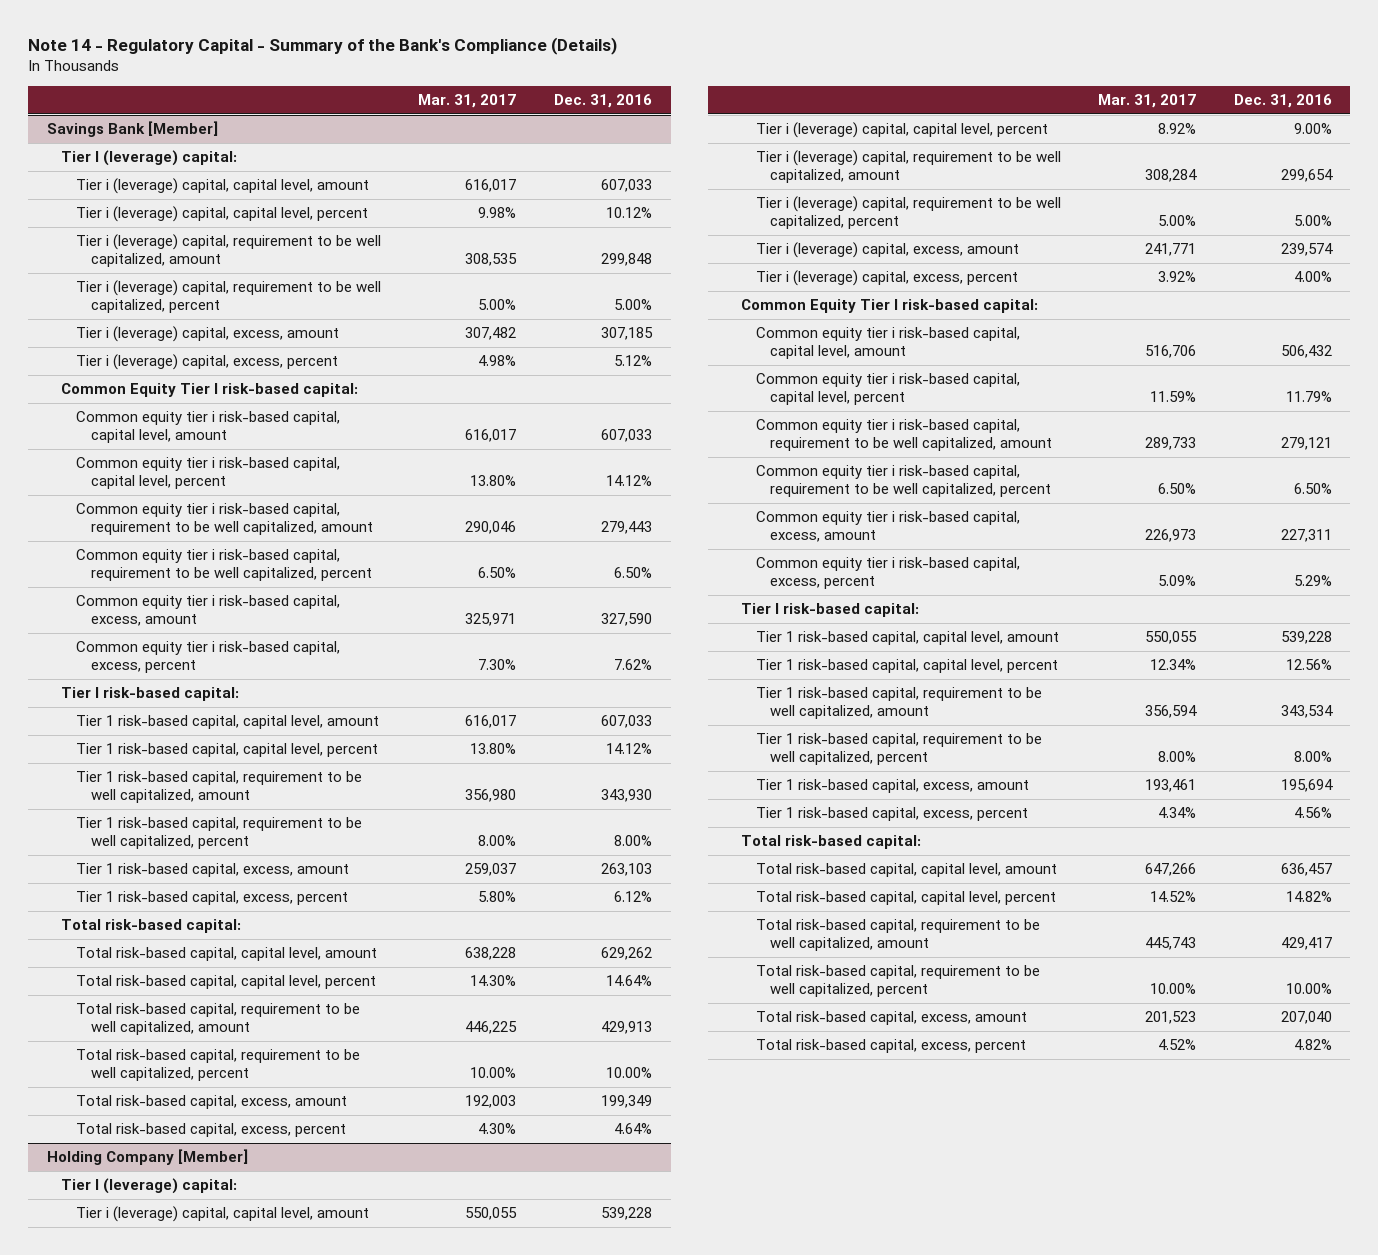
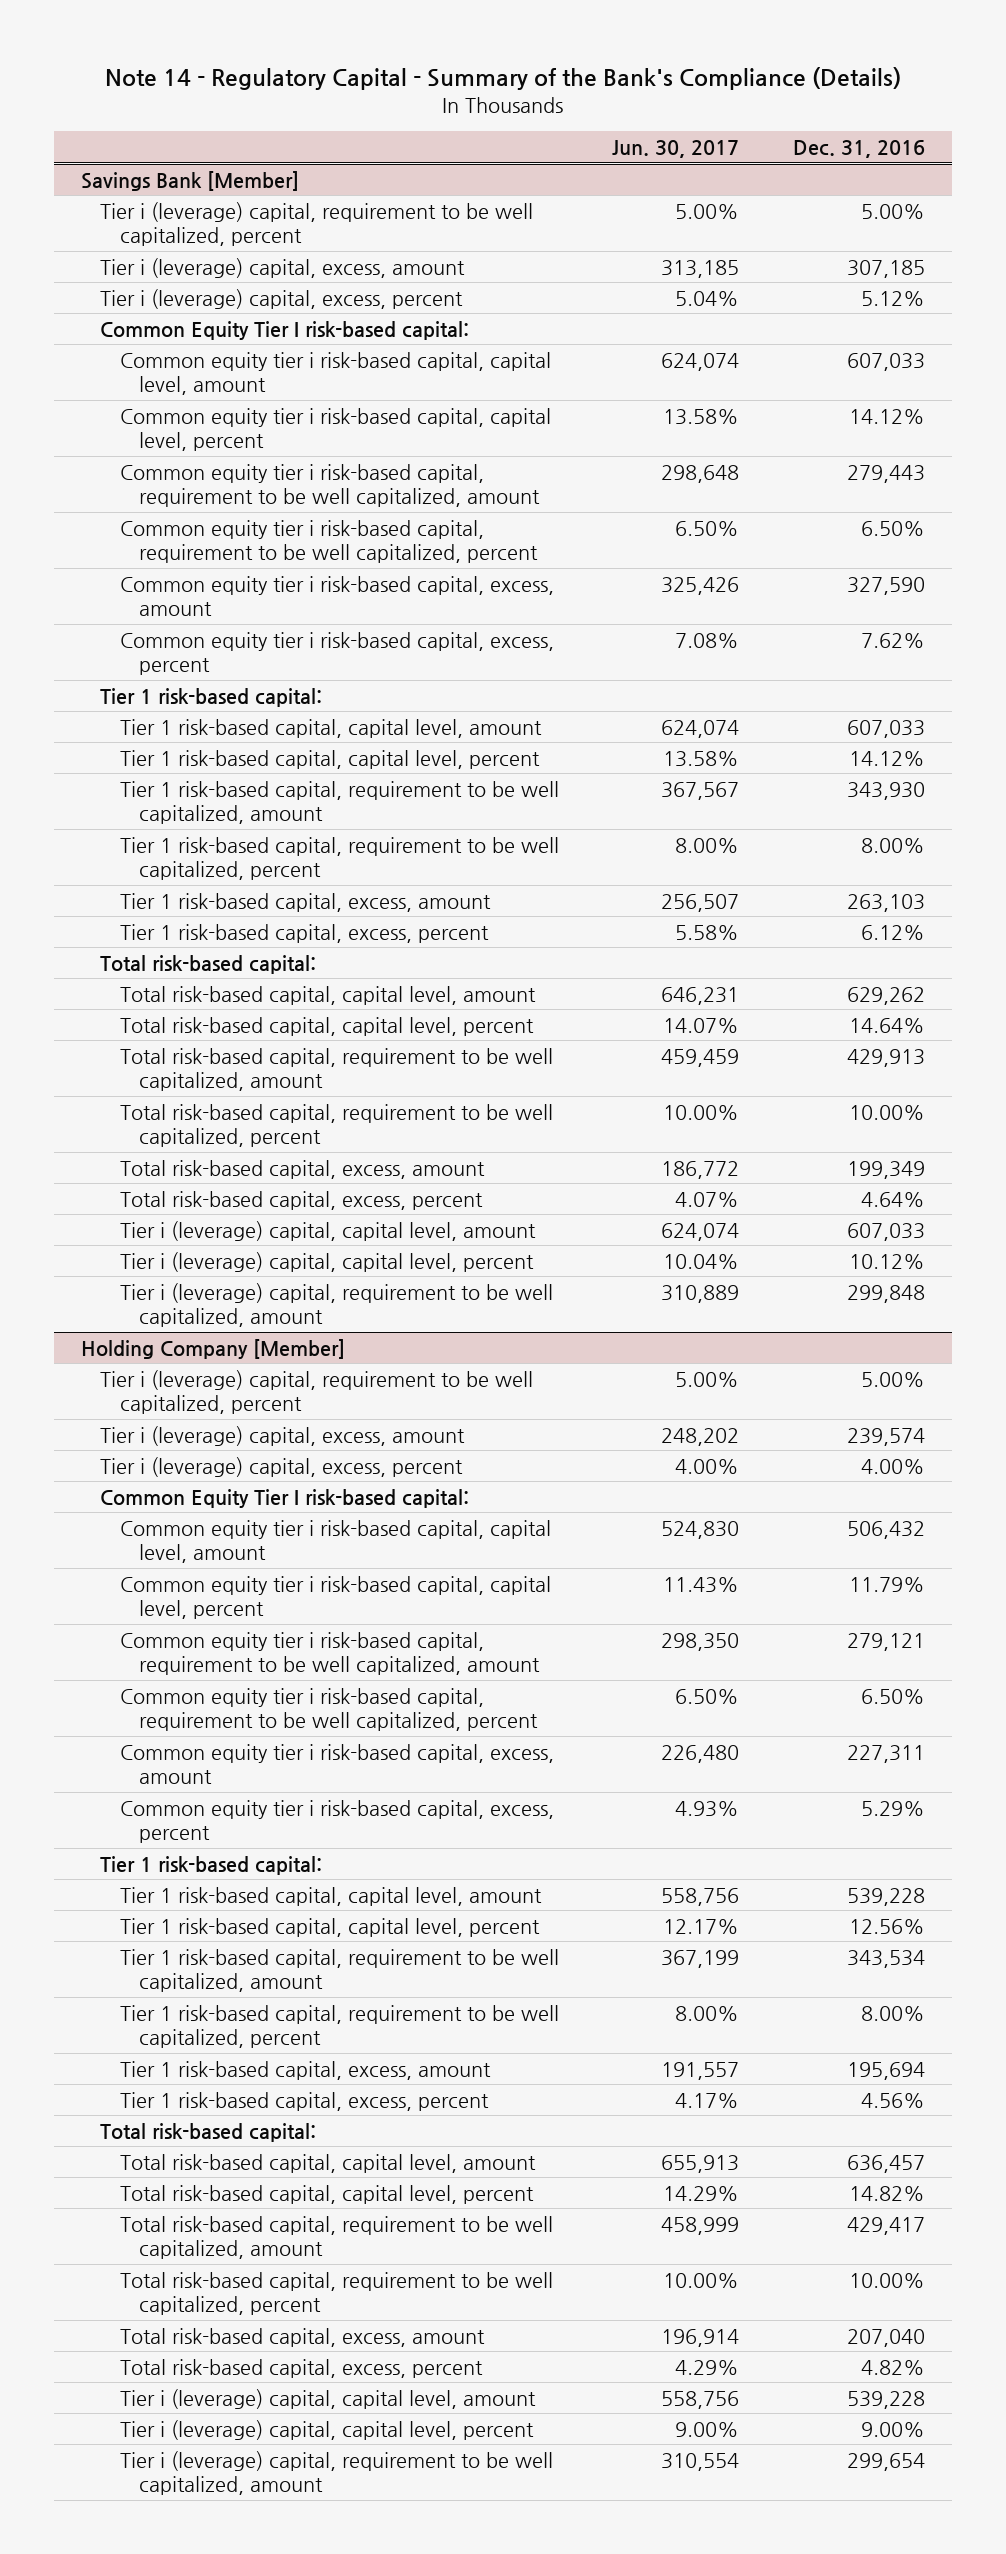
[418,93,517,108] Mar. 31, 2017 -> none
none -> [612,139,740,158] Jun. 30, 2017
[61,150,238,167] Tier I (leverage) capital: -> none
[61,687,240,702] Tier I risk-based capital: -> [100,687,323,707] Tier 1 risk-based capital:
[76,178,370,195] Tier i (leverage) capital, capital level, amount -> [119,1220,536,1241] Tier i (leverage) capital, capital level, amount
[76,206,369,223] Tier i (leverage) capital, capital level, percent -> [119,1251,534,1272] Tier i (leverage) capital, capital level, percent
[76,234,382,268] Tier i (leverage) capital, requirement to be well capitalized, amount -> [119,1282,553,1328] Tier i (leverage) capital, requirement to be well capitalized, amount
[61,1178,238,1195] Tier I (leverage) capital: -> none
[741,603,920,618] Tier I risk-based capital: -> [100,1855,323,1875] Tier 1 risk-based capital:
[76,1206,370,1223] Tier i (leverage) capital, capital level, amount -> [119,2388,536,2409] Tier i (leverage) capital, capital level, amount
[755,122,1048,139] Tier i (leverage) capital, capital level, percent -> [119,2419,534,2440] Tier i (leverage) capital, capital level, percent
[755,150,1061,184] Tier i (leverage) capital, requirement to be well capitalized, amount -> [119,2450,553,2496] Tier i (leverage) capital, requirement to be well capitalized, amount

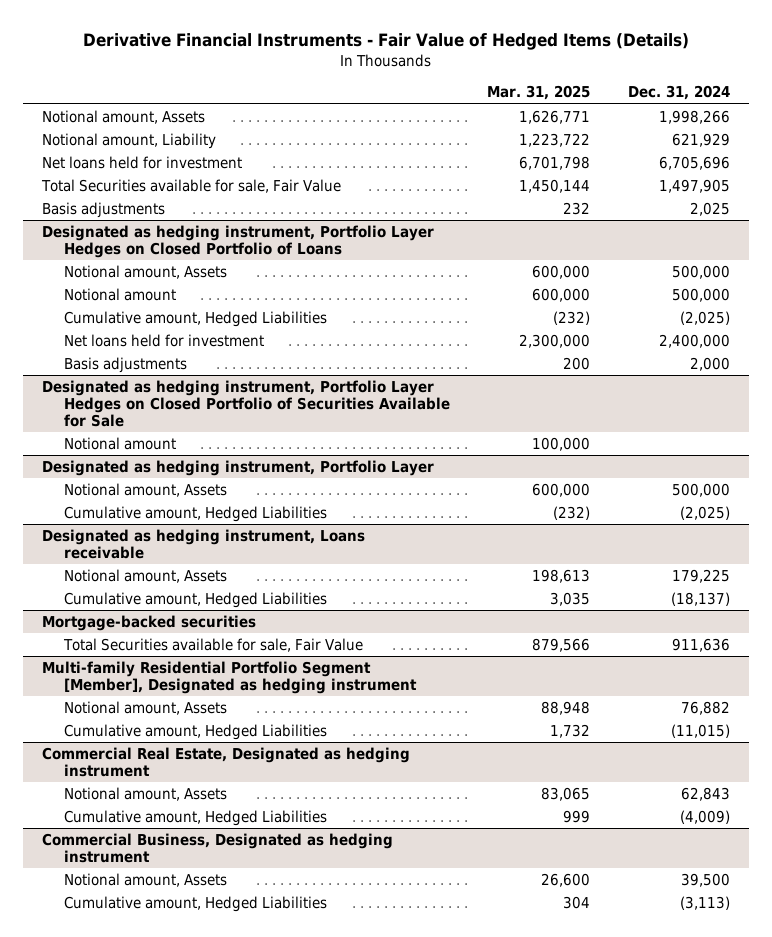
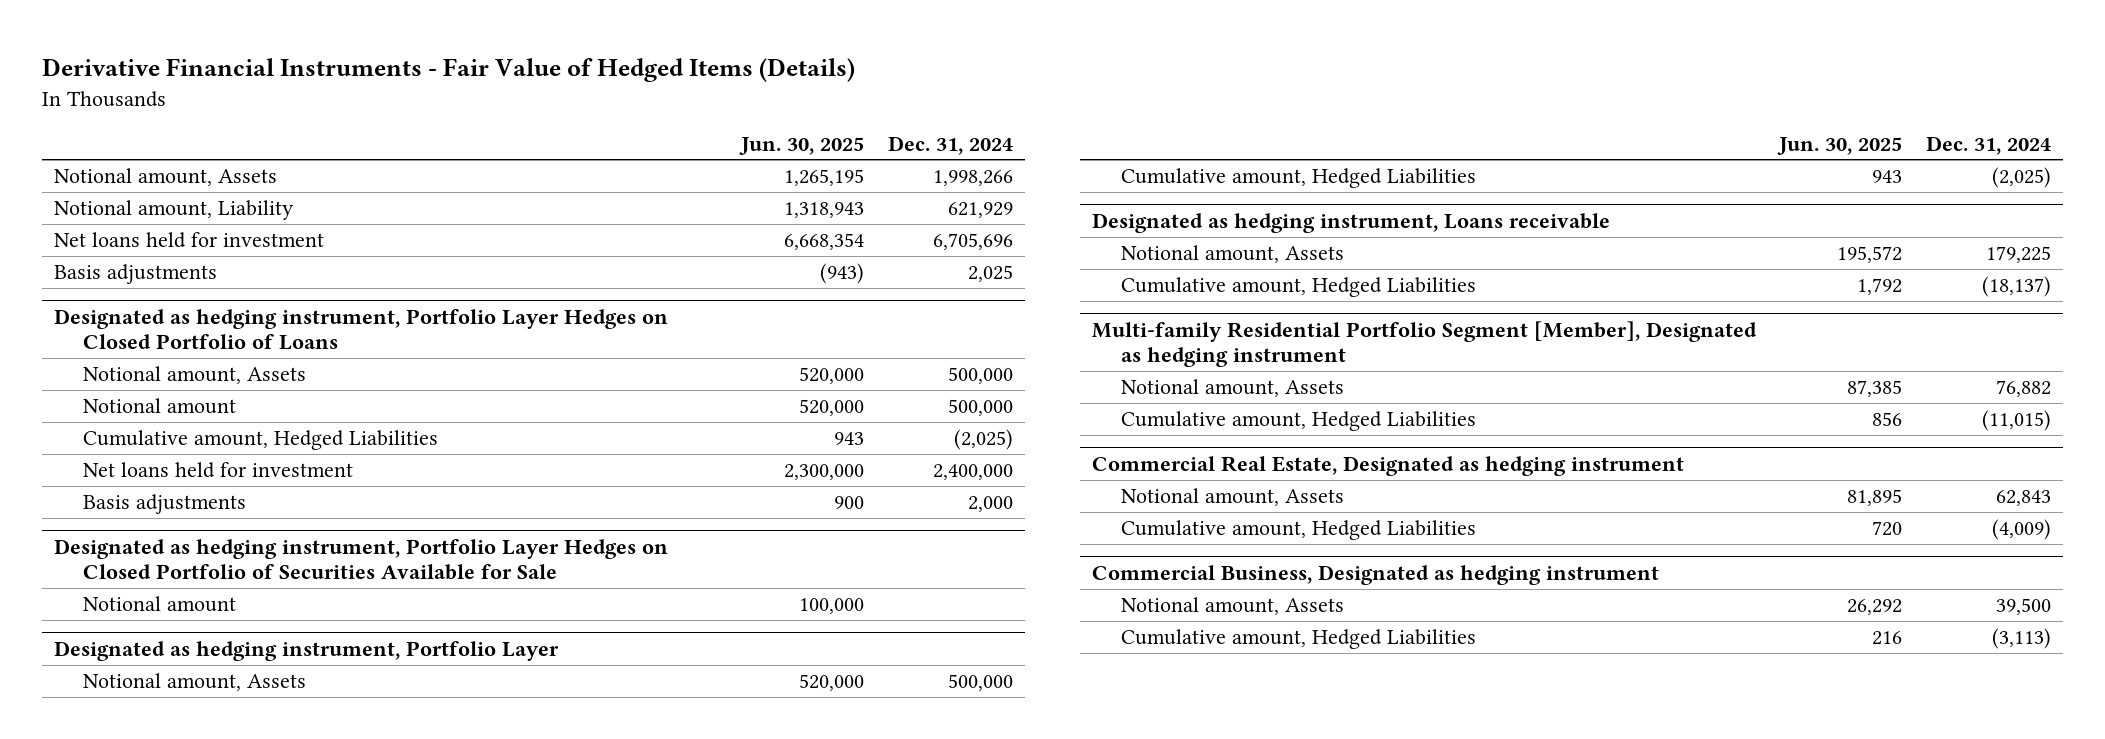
[487,85,591,101] Mar. 31, 2025 -> none
none -> [739,136,865,155] Jun. 30, 2025
[41,178,342,193] Total Securities available for sale, Fair Value -> none
[42,614,257,631] Mortgage-backed securities -> none
[62,637,363,652] Total Securities available for sale, Fair Value -> none

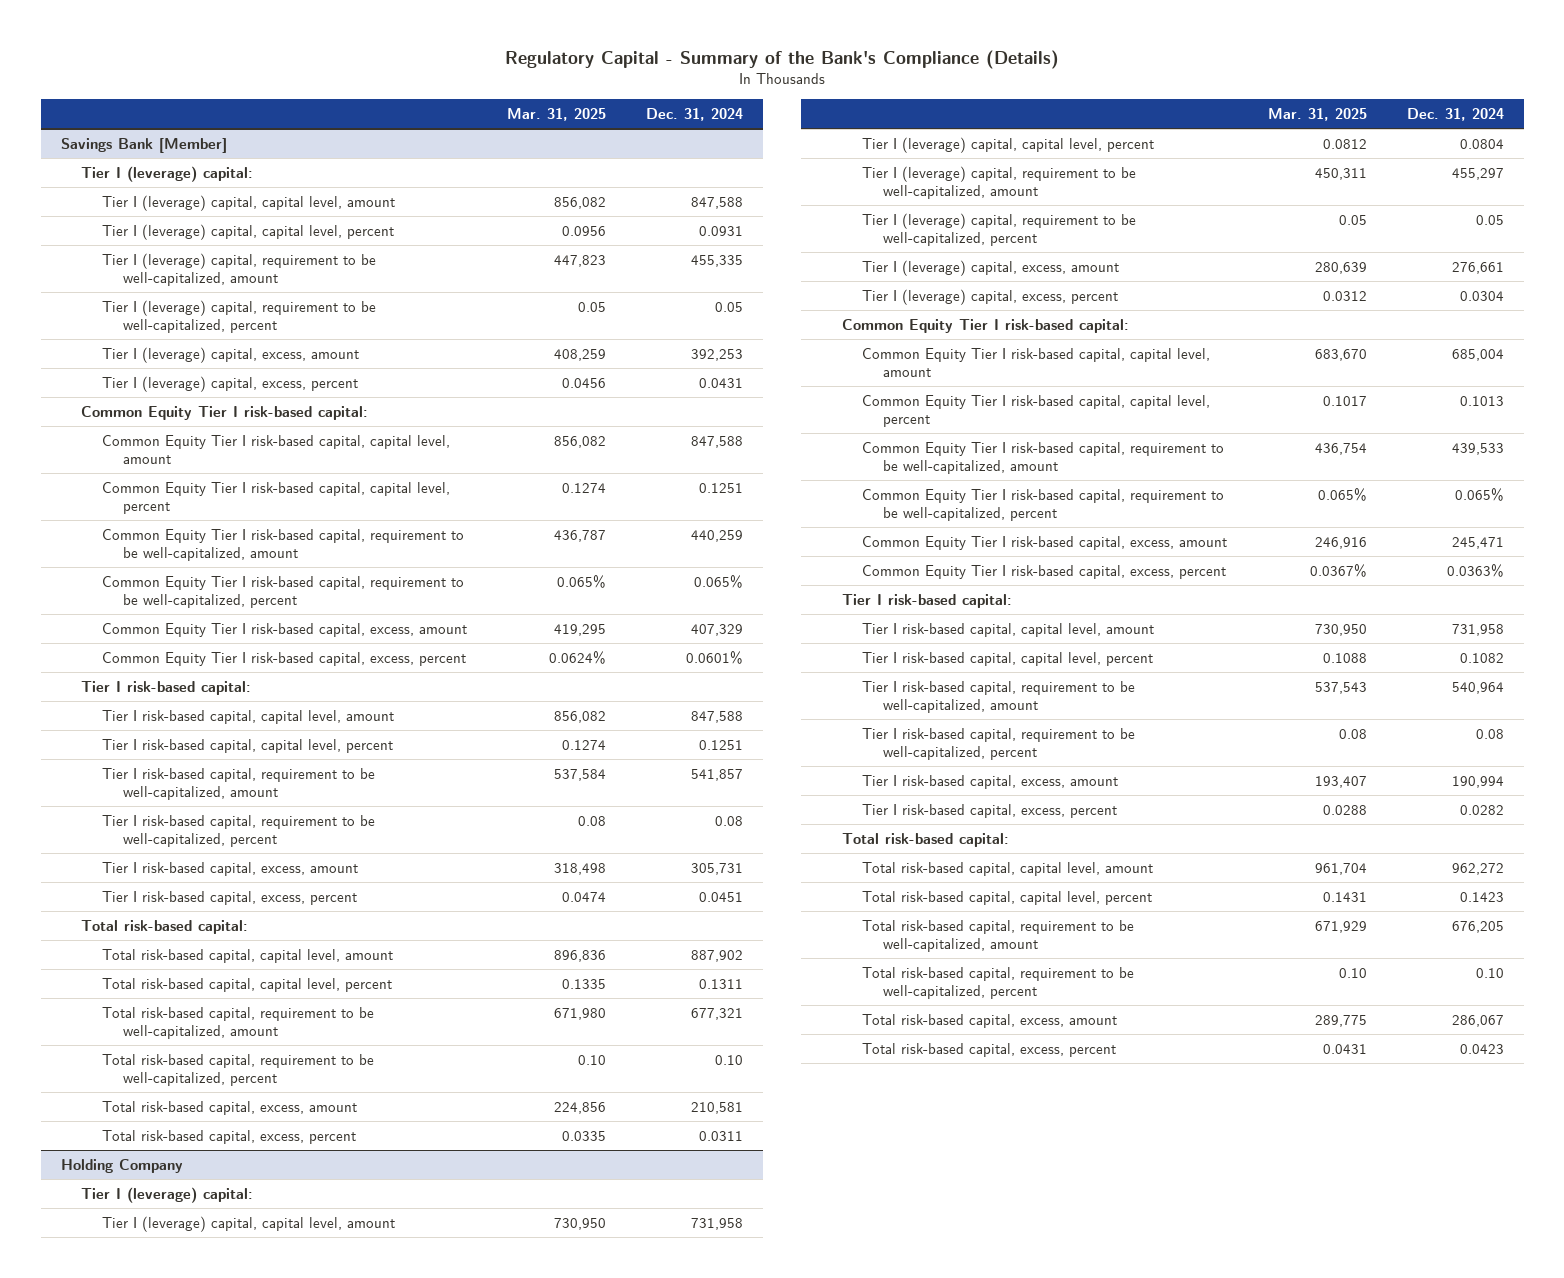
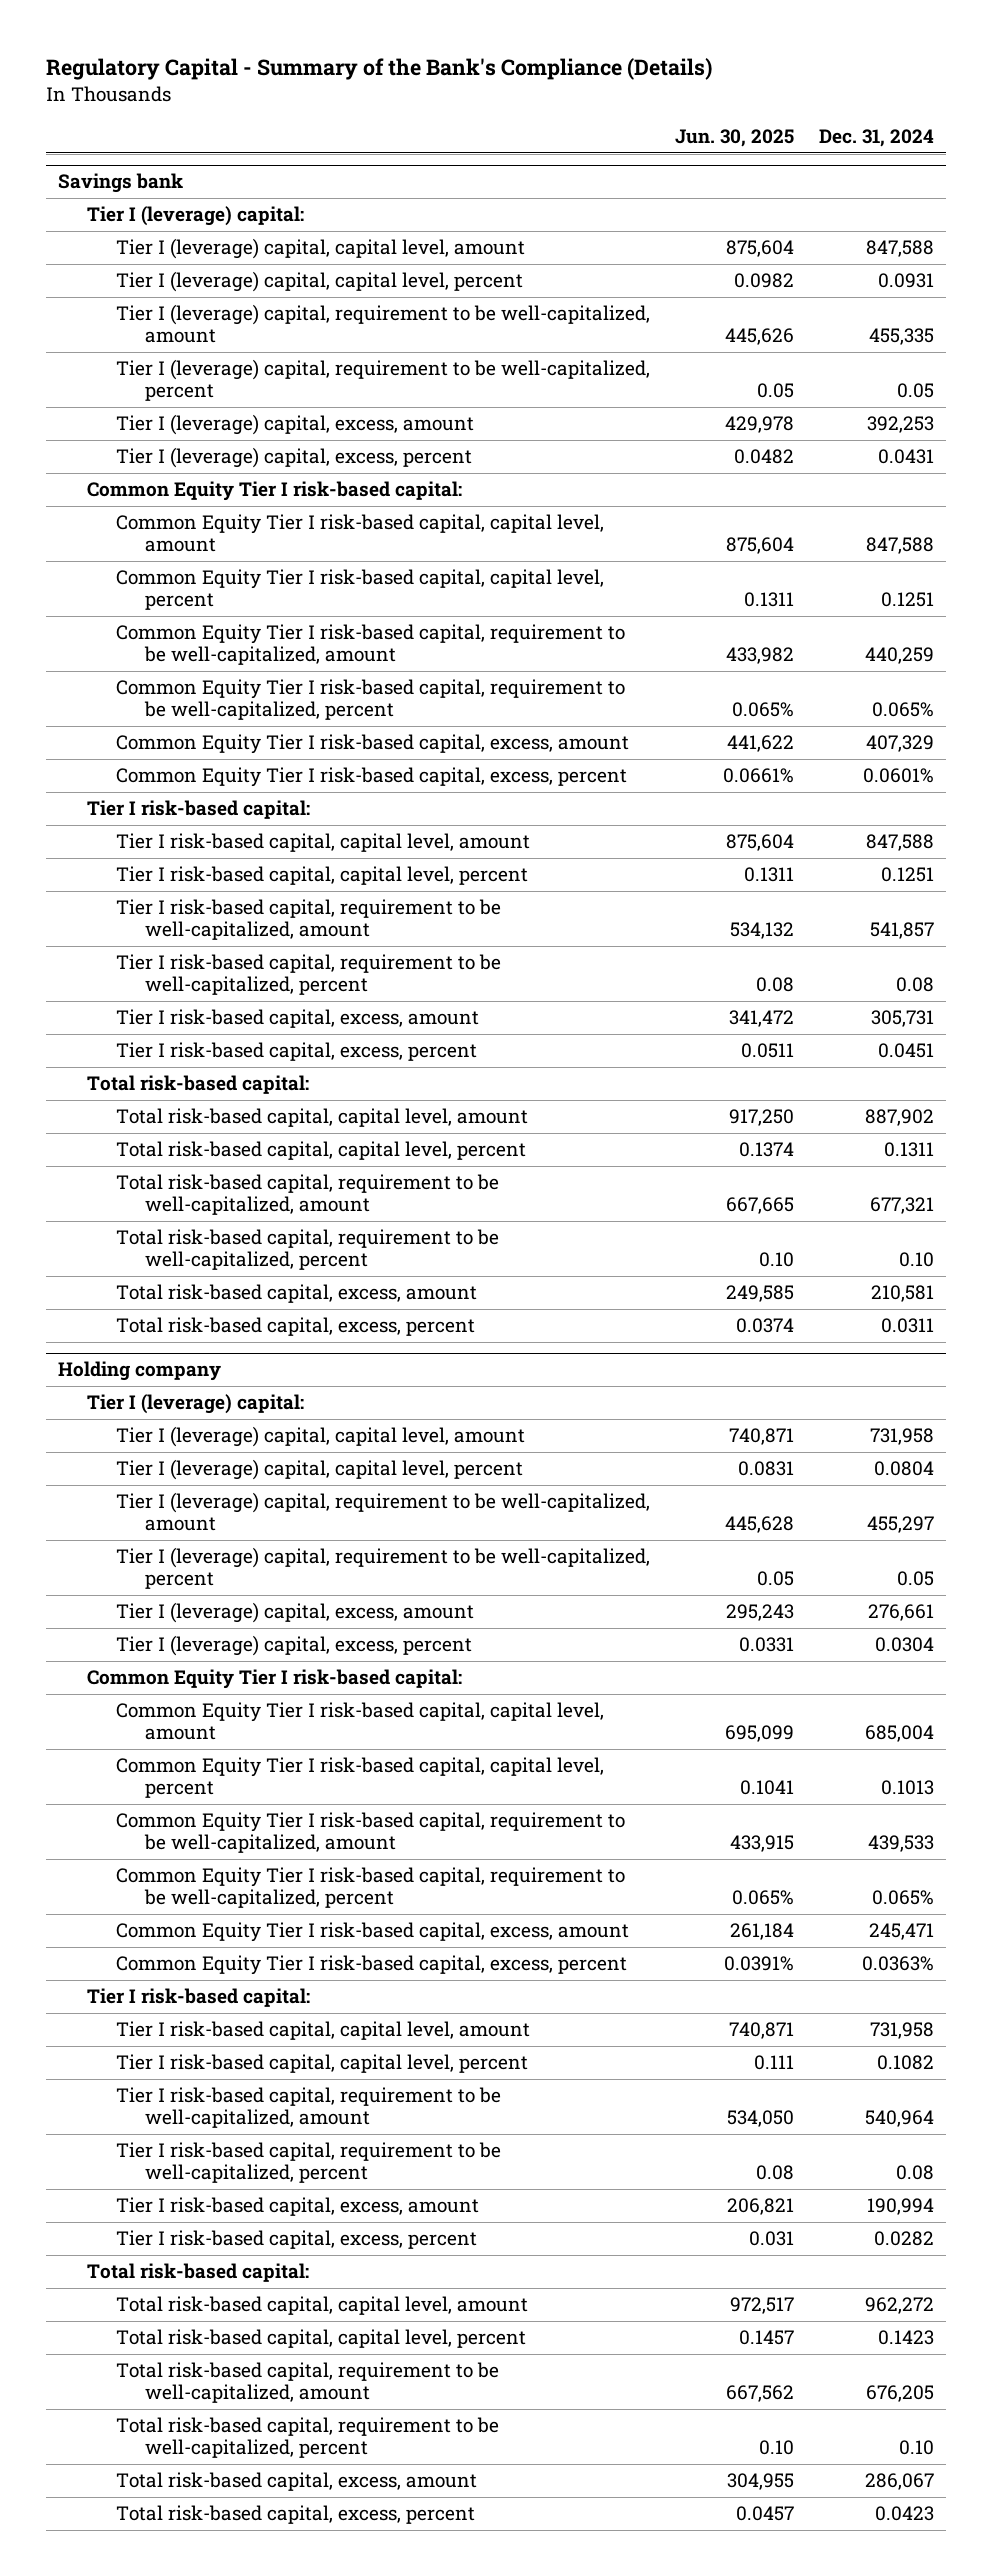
[507,108,607,122] Mar. 31, 2025 -> none
none -> [675,128,795,147] Jun. 30, 2025
[60,137,227,153] Savings Bank [Member] -> [58,173,184,194] Savings bank
[60,1158,183,1173] Holding Company -> [58,1361,222,1382] Holding company

